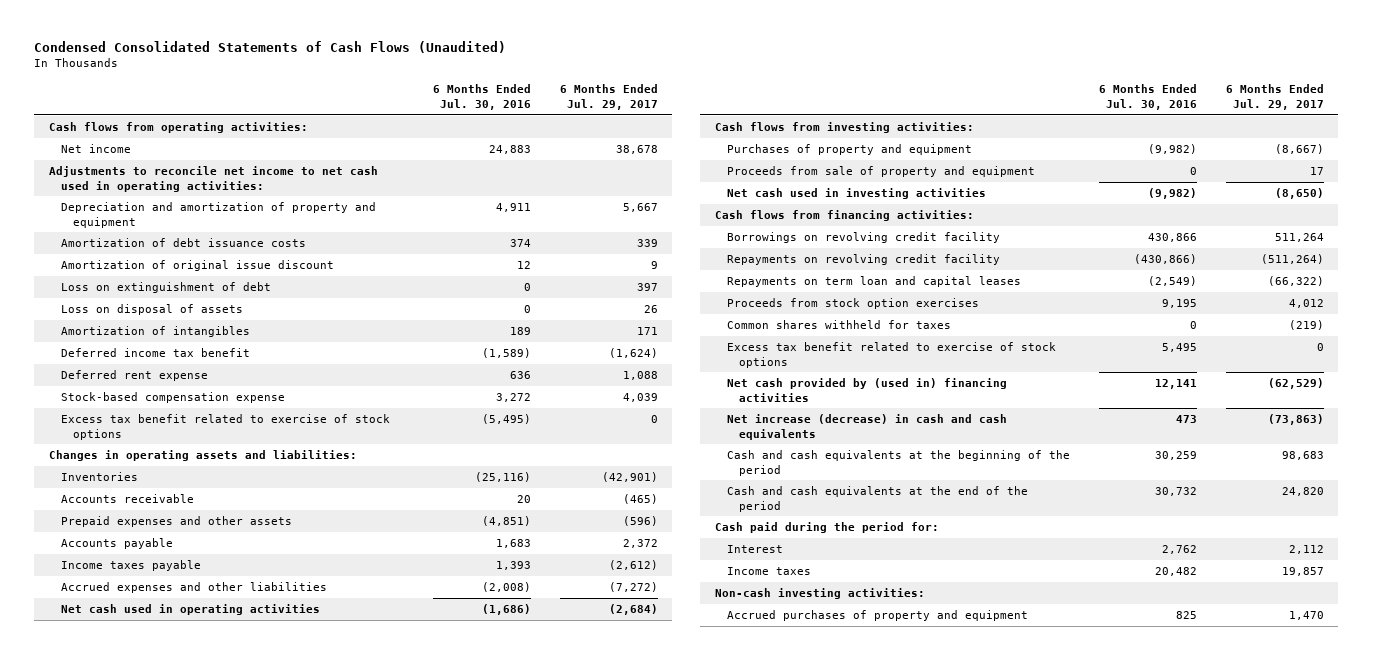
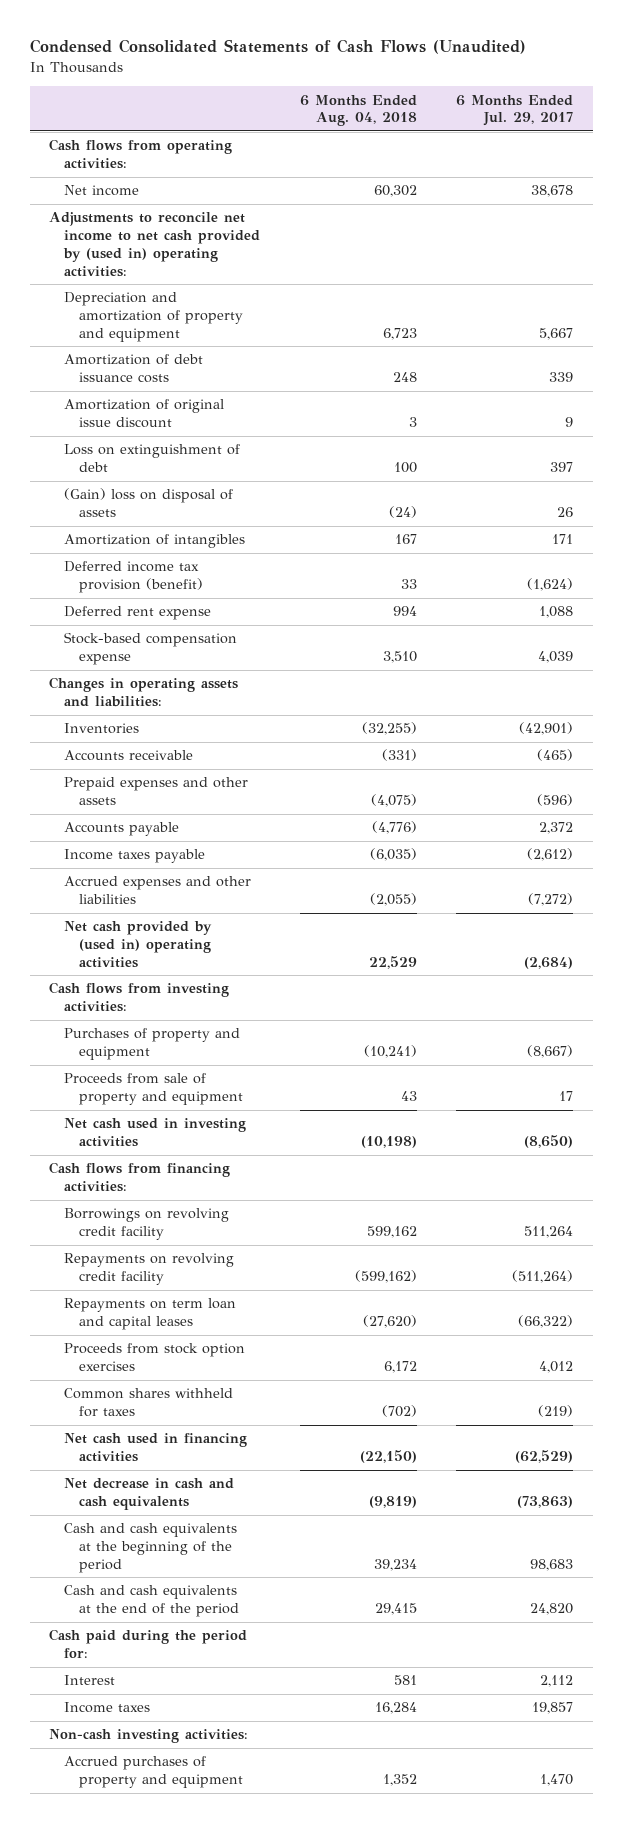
[432,84,531,110] 6 Months Ended Jul. 30, 2016 -> none
none -> [299,94,417,127] 6 Months Ended Aug. 04, 2018
[48,166,378,192] Adjustments to reconcile net income to net cash used in operating activities: -> [49,212,261,277] Adjustments to reconcile net income to net cash provided by (used in) operating activities:
[60,304,243,316] Loss on disposal of assets -> [64,488,234,518] (Gain) loss on disposal of assets
[60,348,250,358] Deferred income tax benefit -> [64,561,204,594] Deferred income tax provision (benefit)
[60,414,390,440] Excess tax benefit related to exercise of stock options -> none
[60,604,320,616] Net cash used in operating activities -> [64,921,213,968] Net cash provided by (used in) operating activities
[727,342,1057,368] Excess tax benefit related to exercise of stock options -> none
[727,378,1008,402] Net cash provided by (used in) financing activities -> [64,1433,248,1463] Net cash used in financing activities
[727,414,1008,440] Net increase (decrease) in cash and cash equivalents -> [64,1478,235,1511] Net decrease in cash and cash equivalents

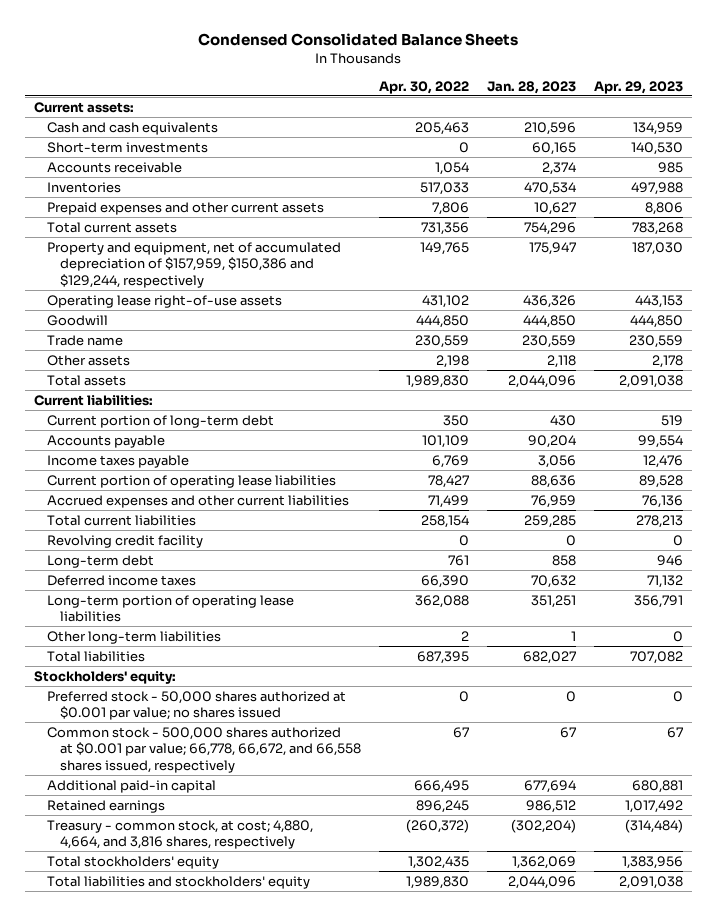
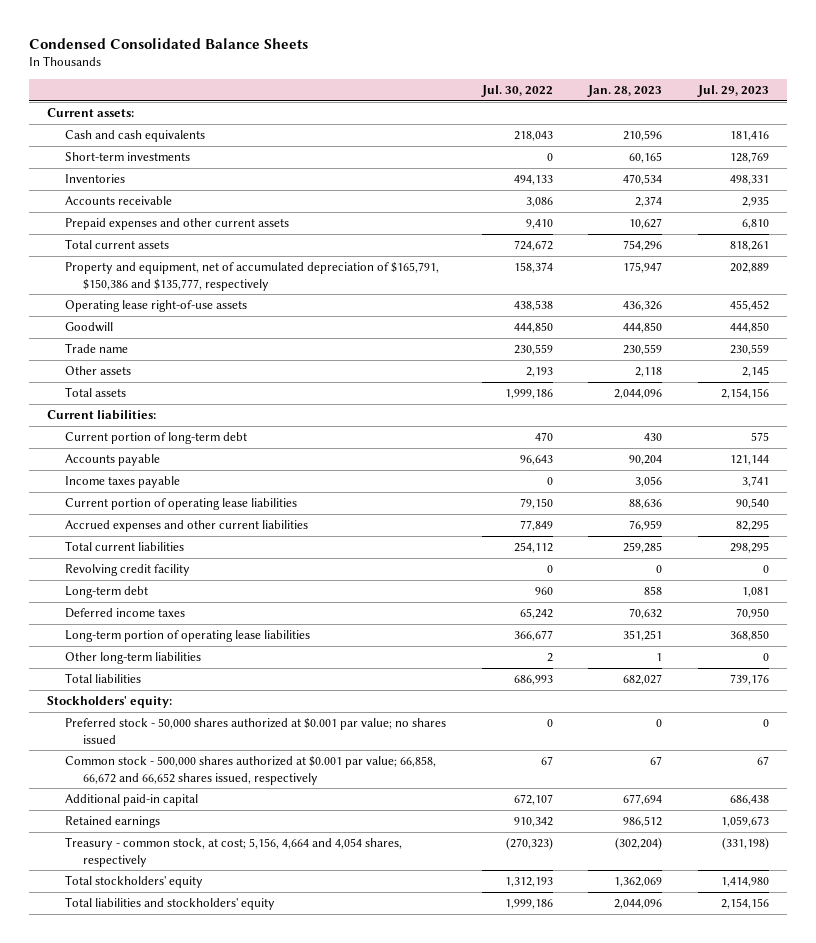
[379,80,470,94] Apr. 30, 2022 -> none
[593,80,683,94] Apr. 29, 2023 -> none
none -> [480,85,553,98] Jul. 30, 2022
none -> [696,85,769,98] Jul. 29, 2023
[47,161,183,173] Accounts receivable -> [64,196,172,206] Accounts receivable
[47,241,342,288] Property and equipment, net of accumulated depreciation of $157,959, $150,386 and $129,244, respectively -> [64,262,439,291] Property and equipment, net of accumulated depreciation of $165,791, $150,386 and $135,777, respectively
[47,726,362,773] Common stock - 500,000 shares authorized at $0.001 par value; 66,778, 66,672, and 66,558 shares issued, respectively -> [64,756,436,785] Common stock - 500,000 shares authorized at $0.001 par value; 66,858, 66,672 and 66,652 shares issued, respectively
[47,819,314,850] Treasury - common stock, at cost; 4,880, 4,664, and 3,816 shares, respectively -> [64,837,402,867] Treasury - common stock, at cost; 5,156, 4,664 and 4,054 shares, respectively

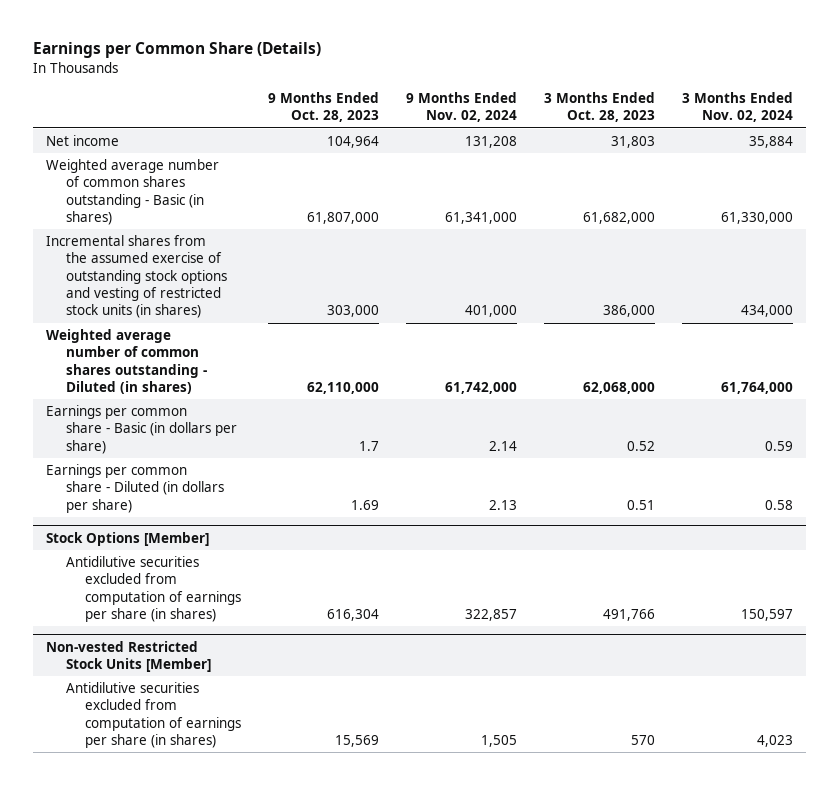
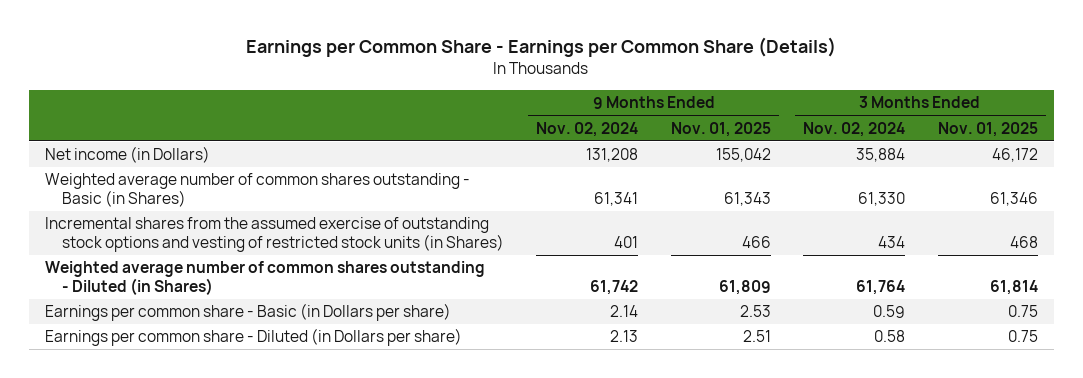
[32,42,321,59] Earnings per Common Share (Details) -> [246,37,837,58] Earnings per Common Share - Earnings per Common Share (Details)
[268,92,380,123] 9 Months Ended Oct. 28, 2023 -> none
[543,92,655,123] 3 Months Ended Oct. 28, 2023 -> none
none -> [670,121,771,137] Nov. 01, 2025
none -> [937,121,1038,137] Nov. 01, 2025
[46,531,210,546] Stock Options [Member] -> none
[65,555,242,623] Antidilutive securities excluded from computation of earnings per share (in shares) -> none
[46,640,211,673] Non-vested Restricted Stock Units [Member] -> none
[65,681,242,749] Antidilutive securities excluded from computation of earnings per share (in shares) -> none
[46,134,120,146] Net income -> [44,146,210,164] Net income (in Dollars)
[46,158,220,226] Weighted average number of common shares outstanding - Basic (in shares) -> [44,173,470,207] Weighted average number of common shares outstanding - Basic (in Shares)
[445,212,518,225] 61,341,000 -> [594,191,639,206] 61,341
[720,212,793,225] 61,330,000 -> [858,191,906,206] 61,330
[46,234,227,319] Incremental shares from the assumed exercise of outstanding stock options and vesting of restricted stock units (in shares) -> [44,217,504,252] Incremental shares from the assumed exercise of outstanding stock options and vesting of restricted stock units (in Shares)
[465,305,518,318] 401,000 -> [614,235,639,248] 401
[740,305,793,318] 434,000 -> [878,235,906,248] 434
[46,328,207,395] Weighted average number of common shares outstanding - Diluted (in shares) -> [44,261,485,295] Weighted average number of common shares outstanding - Diluted (in Shares)
[445,382,518,395] 61,742,000 -> [590,279,639,295] 61,742
[720,382,793,395] 61,764,000 -> [856,279,906,295] 61,764
[46,404,237,454] Earnings per common share - Basic (in dollars per share) -> [44,303,451,322] Earnings per common share - Basic (in Dollars per share)
[46,463,224,513] Earnings per common share - Diluted (in dollars per share) -> [44,328,462,347] Earnings per common share - Diluted (in Dollars per share)

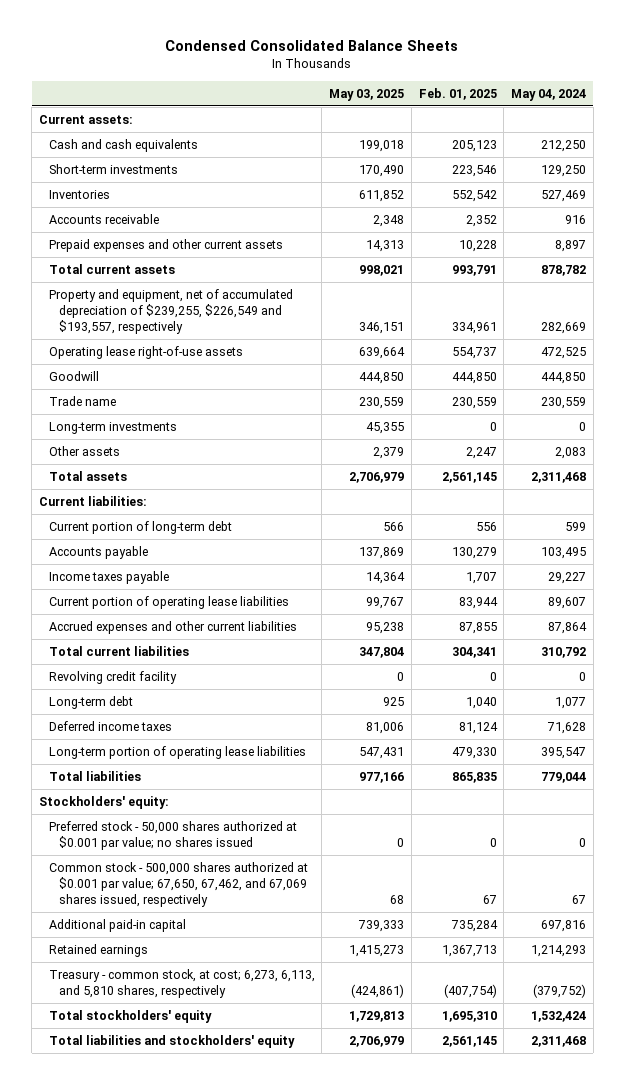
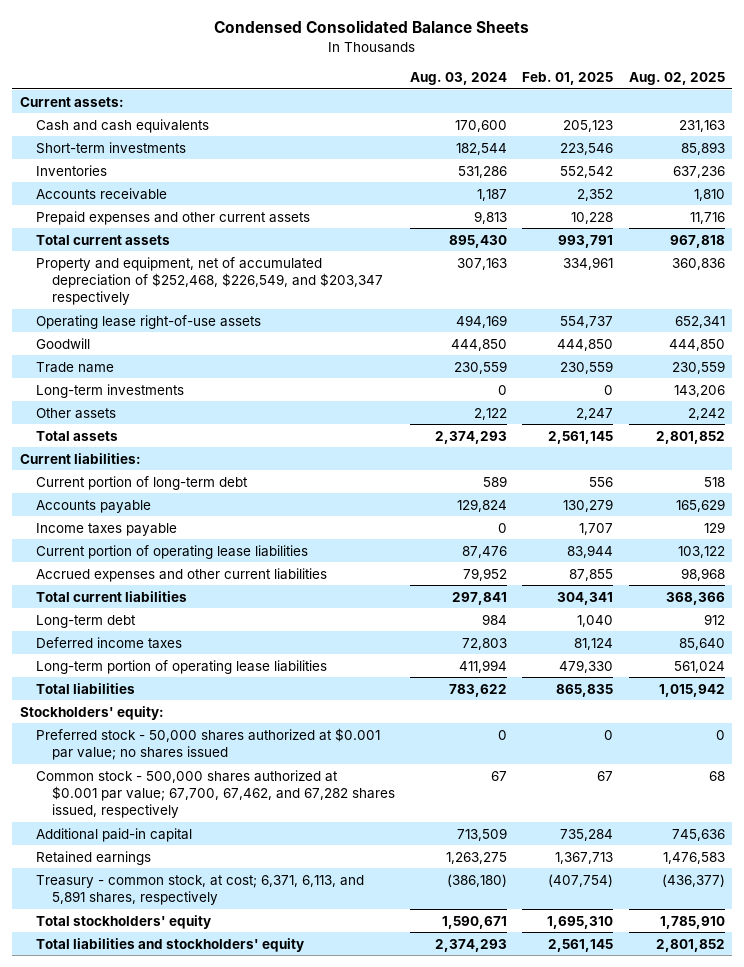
[329,88,405,101] May 03, 2025 -> none
[511,88,587,101] May 04, 2024 -> none
none -> [410,71,508,85] Aug. 03, 2024
none -> [628,71,725,85] Aug. 02, 2025
[48,289,293,335] Property and equipment, net of accumulated depreciation of $239,255, $226,549 and $193,557, respectively -> [35,256,383,306] Property and equipment, net of accumulated depreciation of $252,468, $226,549, and $203,347 respectively
[48,671,177,685] Revolving credit facility -> none
[48,862,308,908] Common stock - 500,000 shares authorized at $0.001 par value; 67,650, 67,462, and 67,069 shares issued, respectively -> [35,769,395,819] Common stock - 500,000 shares authorized at $0.001 par value; 67,700, 67,462, and 67,282 shares issued, respectively
[48,969,315,999] Treasury - common stock, at cost; 6,273, 6,113, and 5,810 shares, respectively -> [35,874,364,905] Treasury - common stock, at cost; 6,371, 6,113, and 5,891 shares, respectively

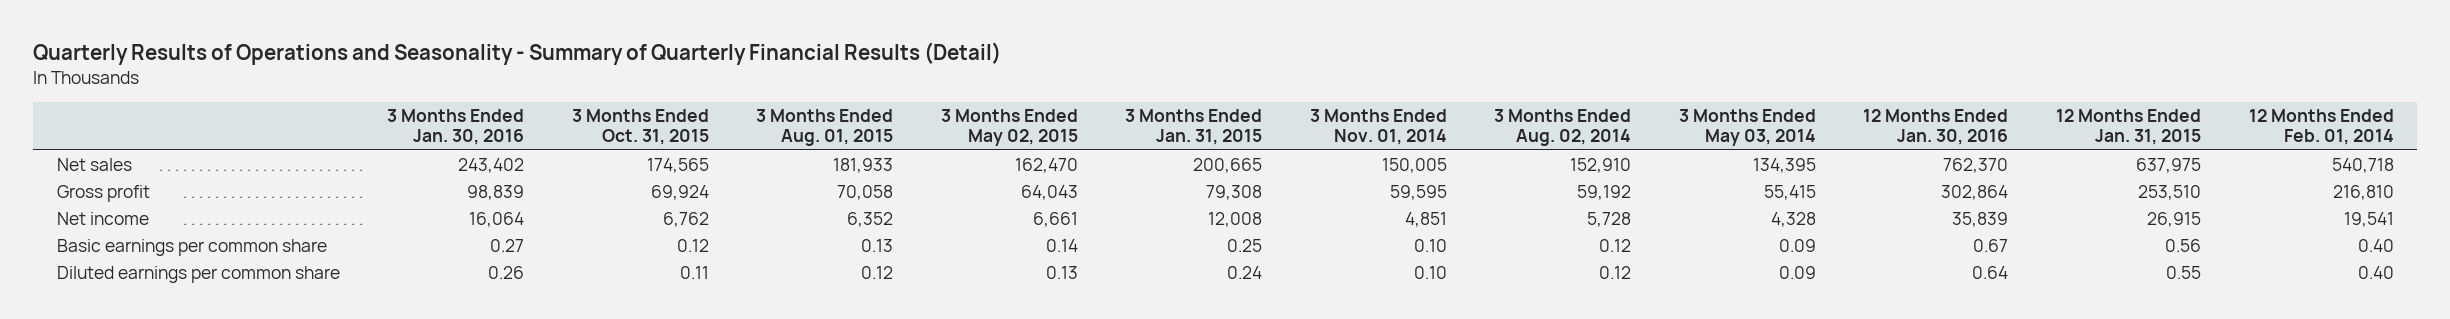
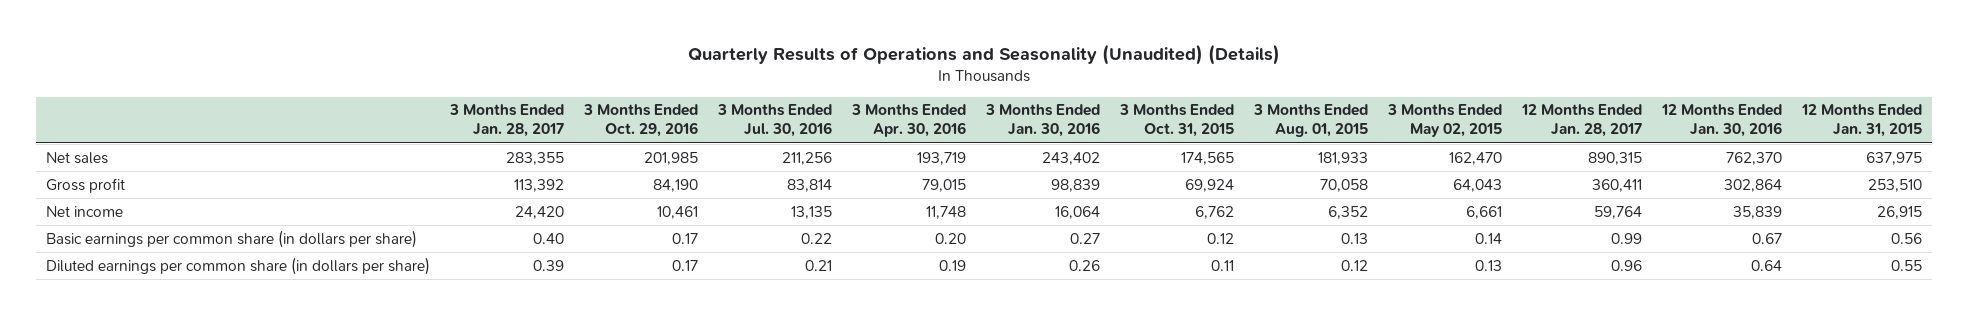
[32,42,1001,66] Quarterly Results of Operations and Seasonality - Summary of Quarterly Financial Results (Detail) -> [688,44,1281,66] Quarterly Results of Operations and Seasonality (Unaudited) (Details)
[1125,108,1263,146] 3 Months Ended Jan. 31, 2015 -> none
[1309,108,1447,146] 3 Months Ended Nov. 01, 2014 -> none
[1494,108,1632,147] 3 Months Ended Aug. 02, 2014 -> none
[1678,108,1816,147] 3 Months Ended May 03, 2014 -> none
[2248,108,2394,146] 12 Months Ended Feb. 01, 2014 -> none
none -> [449,104,565,138] 3 Months Ended Jan. 28, 2017
none -> [583,104,699,138] 3 Months Ended Oct. 29, 2016
none -> [717,104,833,138] 3 Months Ended Jul. 30, 2016
none -> [851,104,967,138] 3 Months Ended Apr. 30, 2016
none -> [1520,104,1642,138] 12 Months Ended Jan. 28, 2017
[56,239,327,257] Basic earnings per common share -> [46,229,418,248] Basic earnings per common share (in dollars per share)
[56,266,340,284] Diluted earnings per common share -> [46,256,431,275] Diluted earnings per common share (in dollars per share)

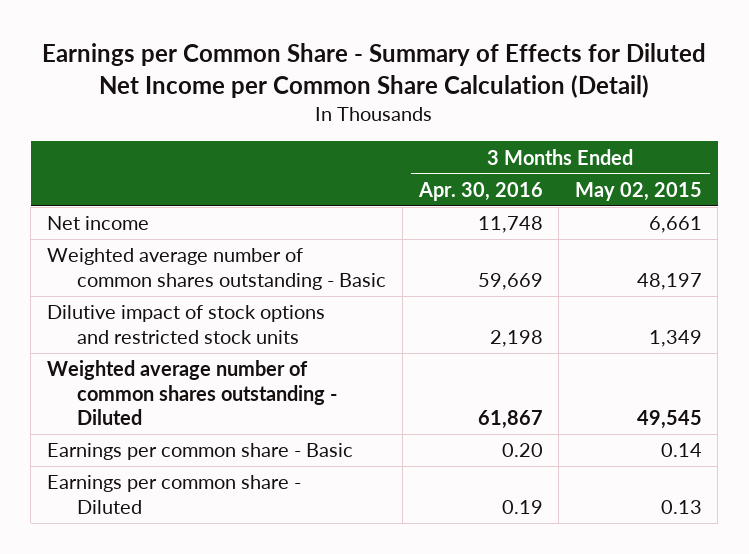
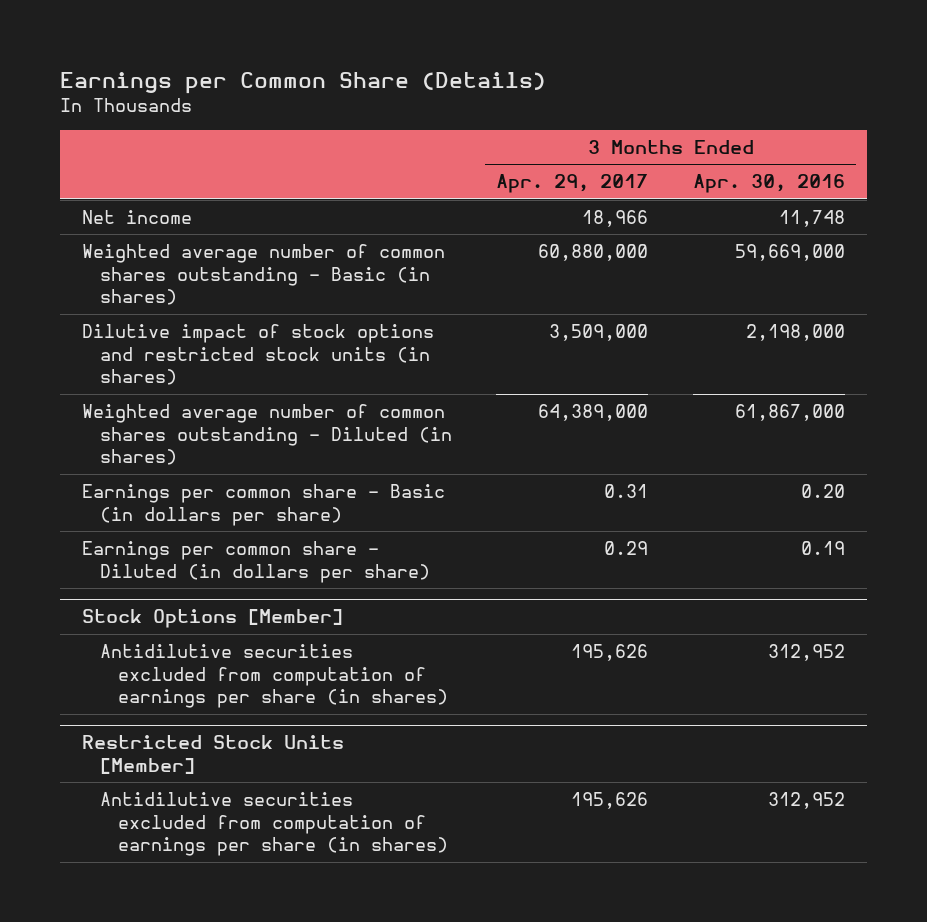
[42,43,707,98] Earnings per Common Share - Summary of Effects for Diluted Net Income per Common Share Calculation (Detail) -> [60,71,547,94] Earnings per Common Share (Details)
[574,181,702,201] May 02, 2015 -> none
none -> [496,174,649,194] Apr. 29, 2017
[47,248,387,290] Weighted average number of common shares outstanding - Basic -> [82,243,446,306] Weighted average number of common shares outstanding - Basic (in shares)
[477,272,543,290] 59,669 -> [734,243,845,261] 59,669,000
[47,305,326,344] Dilutive impact of stock options and restricted stock units -> [82,323,435,386] Dilutive impact of stock options and restricted stock units (in shares)
[489,329,543,347] 2,198 -> [745,323,845,341] 2,198,000
[47,360,338,426] Weighted average number of common shares outstanding - Diluted -> [82,403,453,466] Weighted average number of common shares outstanding - Diluted (in shares)
[477,410,543,430] 61,867 -> [734,403,845,421] 61,867,000
[47,443,354,461] Earnings per common share - Basic -> [82,483,446,526] Earnings per common share - Basic (in dollars per share)
[47,475,302,514] Earnings per common share - Diluted -> [82,540,431,583] Earnings per common share - Diluted (in dollars per share)
none -> [82,609,344,629] Stock Options [Member]
none -> [100,643,449,709] Antidilutive securities excluded from computation of earnings per share (in shares)
none -> [82,735,345,774] Restricted Stock Units [Member]
none -> [100,791,449,857] Antidilutive securities excluded from computation of earnings per share (in shares)

